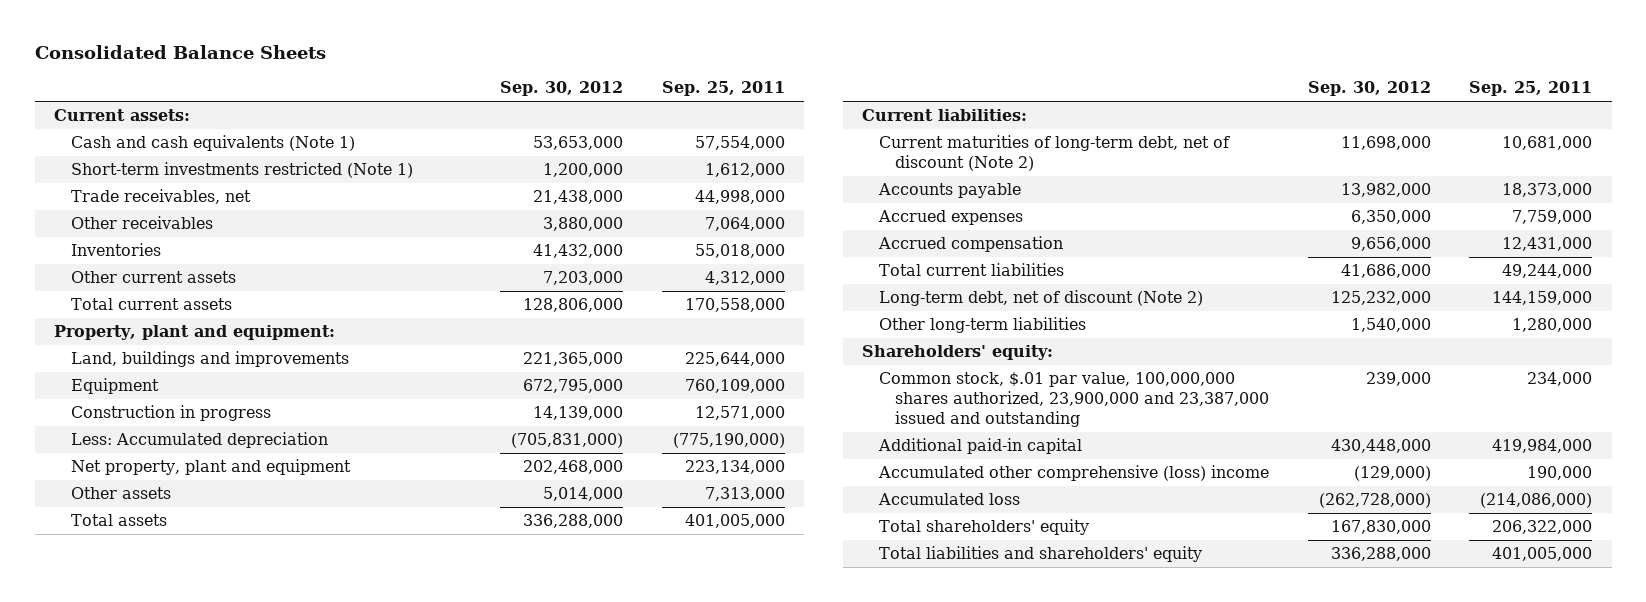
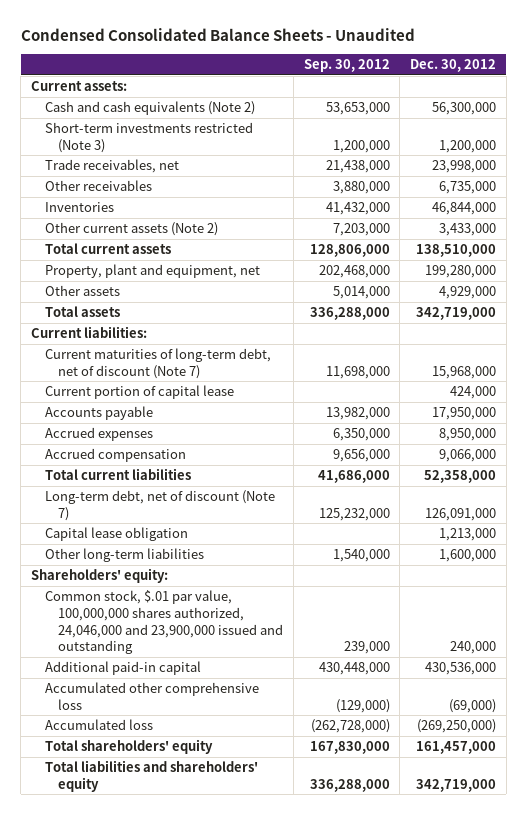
[34,44,326,59] Consolidated Balance Sheets -> [20,27,415,41] Condensed Consolidated Balance Sheets - Unaudited
[661,81,785,97] Sep. 25, 2011 -> none
none -> [410,59,497,73] Dec. 30, 2012
[70,135,355,152] Cash and cash equivalents (Note 1) -> [44,101,255,116] Cash and cash equivalents (Note 2)
[70,162,413,179] Short-term investments restricted (Note 1) -> [44,122,253,153] Short-term investments restricted (Note 3)
[70,271,236,284] Other current assets -> [44,222,218,237] Other current assets (Note 2)
[54,325,336,341] Property, plant and equipment: -> none
[70,351,349,368] Land, buildings and improvements -> none
[70,378,159,395] Equipment -> none
[70,405,271,422] Construction in progress -> none
[70,432,328,449] Less: Accumulated depreciation -> none
[70,459,351,476] Net property, plant and equipment -> [44,264,260,279] Property, plant and equipment, net
[878,135,1230,172] Current maturities of long-term debt, net of discount (Note 2) -> [44,348,271,379] Current maturities of long-term debt, net of discount (Note 7)
none -> [44,385,234,400] Current portion of capital lease
[878,290,1203,307] Long-term debt, net of discount (Note 2) -> [44,490,275,521] Long-term debt, net of discount (Note 7)
none -> [44,527,188,542] Capital lease obligation
[878,372,1270,428] Common stock, $.01 par value, 100,000,000 shares authorized, 23,900,000 and 23,387,000 issued and outstanding -> [44,590,284,655] Common stock, $.01 par value, 100,000,000 shares authorized, 24,046,000 and 23,900,000 issued and outstanding
[877,465,1269,482] Accumulated other comprehensive (loss) income -> [44,682,259,710] Accumulated other comprehensive loss

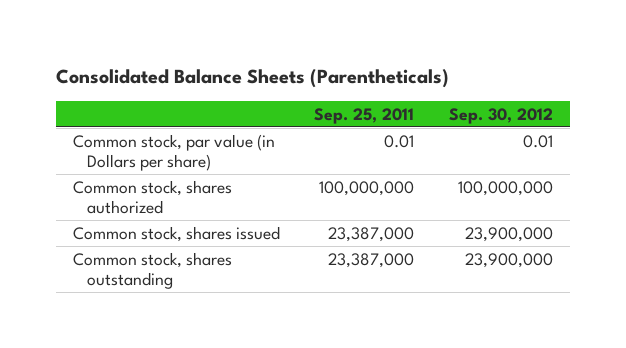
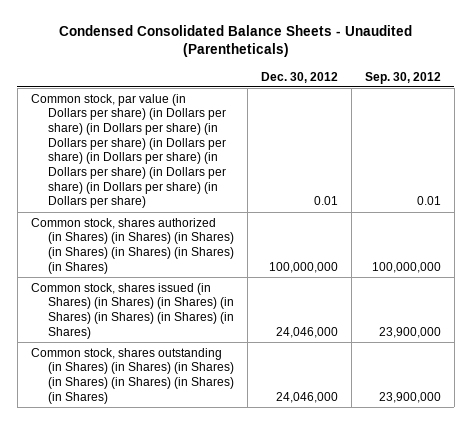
[55,69,449,89] Consolidated Balance Sheets (Parentheticals) -> [58,24,412,58] Condensed Consolidated Balance Sheets - Unaudited (Parentheticals)
[314,107,415,124] Sep. 25, 2011 -> none
none -> [260,71,338,83] Dec. 30, 2012
[72,133,275,172] Common stock, par value (in Dollars per share) -> [30,93,226,209] Common stock, par value (in Dollars per share) (in Dollars per share) (in Dollars per share) (in Dollars per share) (in Dollars per share) (in Dollars per share) (in Dollars per share) (in Dollars per share) (in Dollars per share) (in Dollars per share)
[72,179,232,215] Common stock, shares authorized -> [30,217,234,274] Common stock, shares authorized (in Shares) (in Shares) (in Shares) (in Shares) (in Shares) (in Shares) (in Shares)
[72,225,280,242] Common stock, shares issued -> [30,282,234,339] Common stock, shares issued (in Shares) (in Shares) (in Shares) (in Shares) (in Shares) (in Shares) (in Shares)
[72,251,232,290] Common stock, shares outstanding -> [30,347,234,404] Common stock, shares outstanding (in Shares) (in Shares) (in Shares) (in Shares) (in Shares) (in Shares) (in Shares)

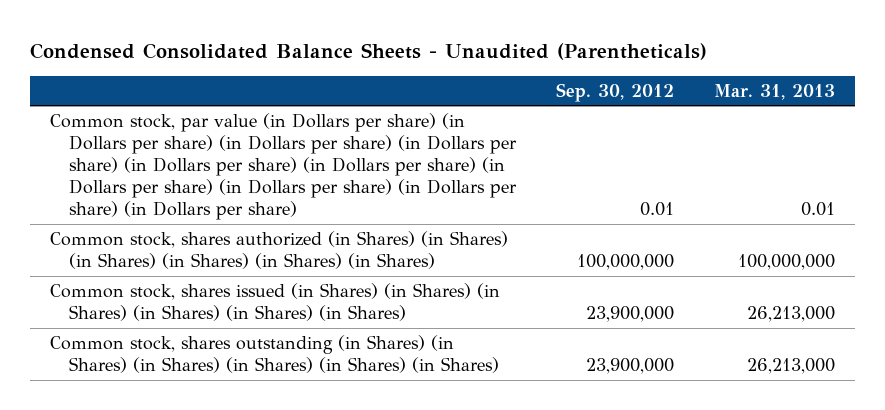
[260,71,338,83] Dec. 30, 2012 -> none
none -> [714,83,836,100] Mar. 31, 2013
[30,217,234,274] Common stock, shares authorized (in Shares) (in Shares) (in Shares) (in Shares) (in Shares) (in Shares) (in Shares) -> [49,231,508,270] Common stock, shares authorized (in Shares) (in Shares) (in Shares) (in Shares) (in Shares) (in Shares)
[30,282,234,339] Common stock, shares issued (in Shares) (in Shares) (in Shares) (in Shares) (in Shares) (in Shares) (in Shares) -> [49,283,500,322] Common stock, shares issued (in Shares) (in Shares) (in Shares) (in Shares) (in Shares) (in Shares)
[30,347,234,404] Common stock, shares outstanding (in Shares) (in Shares) (in Shares) (in Shares) (in Shares) (in Shares) (in Shares) -> [49,335,500,374] Common stock, shares outstanding (in Shares) (in Shares) (in Shares) (in Shares) (in Shares) (in Shares)

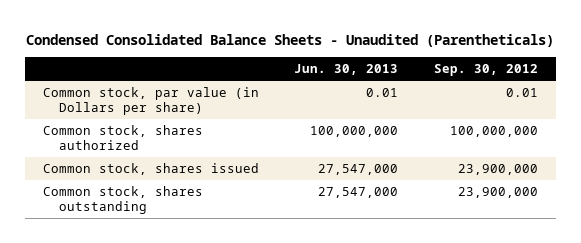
[714,83,836,100] Mar. 31, 2013 -> none
none -> [294,63,399,75] Jun. 30, 2013
[49,113,518,221] Common stock, par value (in Dollars per share) (in Dollars per share) (in Dollars per share) (in Dollars per share) (in Dollars per share) (in Dollars per share) (in Dollars per share) (in Dollars per share) (in Dollars per share) (in Dollars per share) -> [43,87,260,115] Common stock, par value (in Dollars per share)
[49,231,508,270] Common stock, shares authorized (in Shares) (in Shares) (in Shares) (in Shares) (in Shares) (in Shares) -> [43,125,204,150] Common stock, shares authorized
[49,283,500,322] Common stock, shares issued (in Shares) (in Shares) (in Shares) (in Shares) (in Shares) (in Shares) -> [43,163,260,176] Common stock, shares issued
[49,335,500,374] Common stock, shares outstanding (in Shares) (in Shares) (in Shares) (in Shares) (in Shares) (in Shares) -> [43,186,204,214] Common stock, shares outstanding

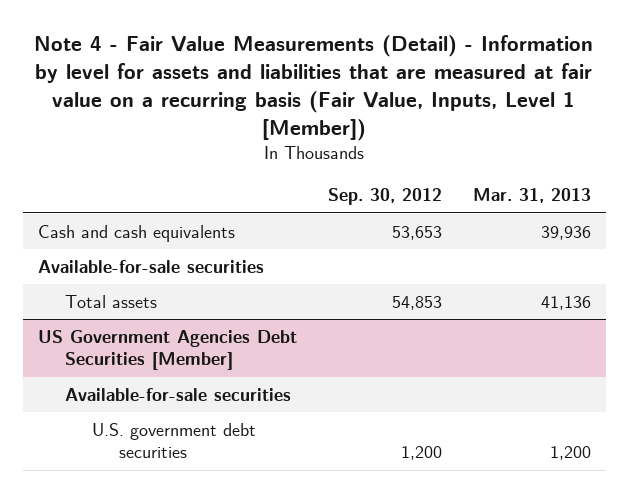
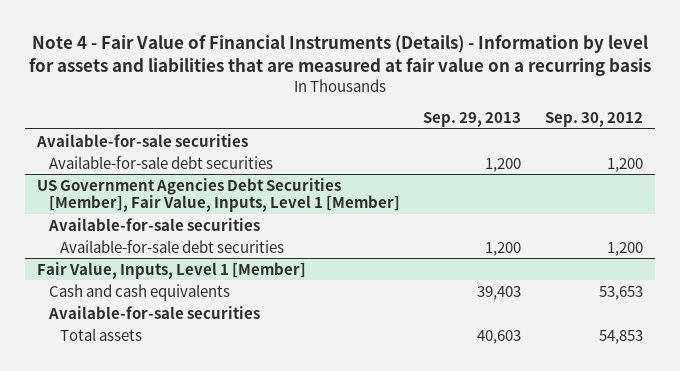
[34,34,594,141] Note 4 - Fair Value Measurements (Detail) - Information by level for assets and liabilities that are measured at fair value on a recurring basis (Fair Value, Inputs, Level 1 [Member]) -> [29,34,652,76] Note 4 - Fair Value of Financial Instruments (Details) - Information by level for assets and liabilities that are measured at fair value on a recurring basis
[472,188,591,204] Mar. 31, 2013 -> none
none -> [423,112,522,128] Sep. 29, 2013
none -> [36,133,249,147] Available-for-sale securities
none -> [48,155,273,169] Available-for-sale debt securities
none -> [37,177,400,213] US Government Agencies Debt Securities [Member], Fair Value, Inputs, Level 1 [Member]
none -> [47,217,260,231] Available-for-sale securities
none -> [59,239,284,253] Available-for-sale debt securities
none -> [37,261,307,279] Fair Value, Inputs, Level 1 [Member]
[38,330,298,371] US Government Agencies Debt Securities [Member] -> none
[65,388,292,402] Available-for-sale securities -> none
[92,423,257,459] U.S. government debt securities -> none

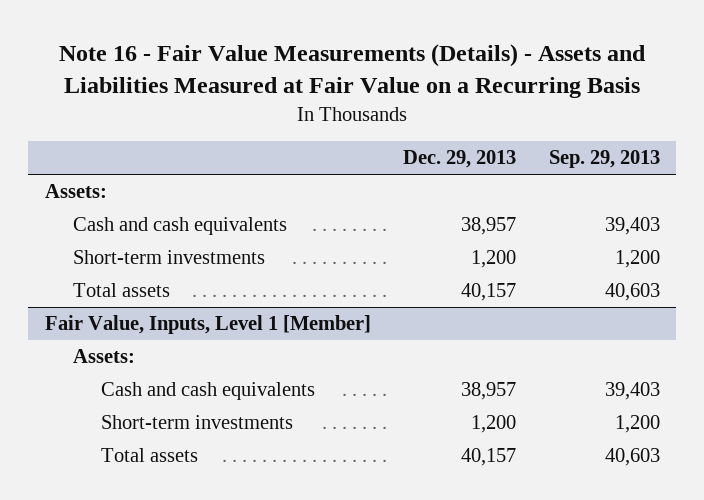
[29,34,652,76] Note 4 - Fair Value of Financial Instruments (Details) - Information by level for assets and liabilities that are measured at fair value on a recurring basis -> [59,43,647,98] Note 16 - Fair Value Measurements (Details) - Assets and Liabilities Measured at Fair Value on a Recurring Basis
[545,112,644,128] Sep. 30, 2012 -> none
none -> [403,150,517,169] Dec. 29, 2013
[36,133,249,147] Available-for-sale securities -> none
[48,155,273,169] Available-for-sale debt securities -> none
[37,177,400,213] US Government Agencies Debt Securities [Member], Fair Value, Inputs, Level 1 [Member] -> none
[47,217,260,231] Available-for-sale securities -> none
[59,239,284,253] Available-for-sale debt securities -> none
none -> [44,184,107,199] Assets:
none -> [72,217,287,236] Cash and cash equivalents
none -> [72,250,265,265] Short-term investments
none -> [72,283,170,298] Total assets
none -> [72,349,135,364] Assets:
[47,305,260,319] Available-for-sale securities -> none
none -> [100,415,293,430] Short-term investments

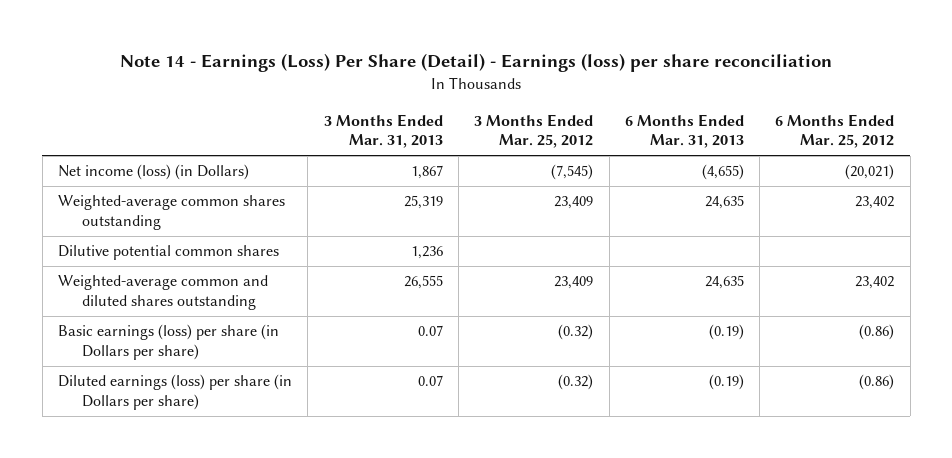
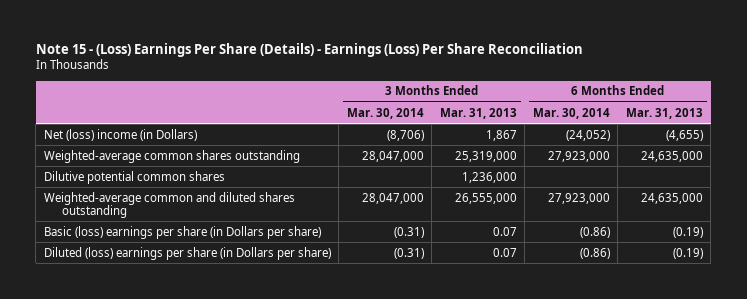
[120,53,833,73] Note 14 - Earnings (Loss) Per Share (Detail) - Earnings (loss) per share reconciliation -> [35,42,583,57] Note 15 - (Loss) Earnings Per Share (Details) - Earnings (Loss) Per Share Reconciliation
[474,113,594,149] 3 Months Ended Mar. 25, 2012 -> none
[775,113,895,149] 6 Months Ended Mar. 25, 2012 -> none
none -> [346,107,424,119] Mar. 30, 2014
none -> [532,107,610,119] Mar. 30, 2014
[57,164,249,181] Net income (loss) (in Dollars) -> [43,128,197,141] Net (loss) income (in Dollars)
[403,195,443,210] 25,319 -> [454,150,517,162] 25,319,000
[704,195,744,210] 24,635 -> [640,150,703,162] 24,635,000
[410,246,443,260] 1,236 -> [461,171,517,183] 1,236,000
[403,275,443,290] 26,555 -> [454,192,517,204] 26,555,000
[704,275,744,290] 24,635 -> [640,192,703,204] 24,635,000
[57,324,279,361] Basic earnings (loss) per share (in Dollars per share) -> [43,225,321,239] Basic (loss) earnings per share (in Dollars per share)
[57,374,292,411] Diluted earnings (loss) per share (in Dollars per share) -> [43,246,331,260] Diluted (loss) earnings per share (in Dollars per share)

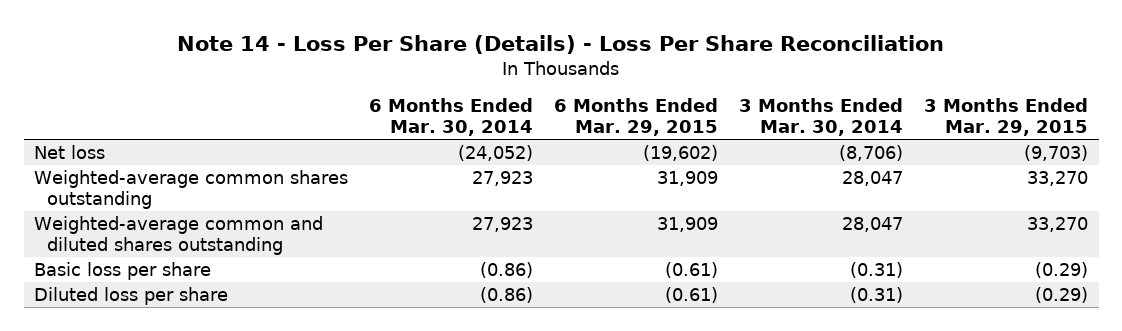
[35,42,583,57] Note 15 - (Loss) Earnings Per Share (Details) - Earnings (Loss) Per Share Reconciliation -> [177,35,945,55] Note 14 - Loss Per Share (Details) - Loss Per Share Reconciliation
[439,107,517,119] Mar. 31, 2013 -> none
[625,107,703,119] Mar. 31, 2013 -> none
none -> [554,98,719,137] 6 Months Ended Mar. 29, 2015
none -> [924,98,1089,137] 3 Months Ended Mar. 29, 2015
[43,170,225,184] Dilutive potential common shares -> none
[43,128,197,141] Net (loss) income (in Dollars) -> [34,145,106,160] Net loss
[361,150,424,162] 28,047,000 -> [842,171,904,187] 28,047
[547,150,610,162] 27,923,000 -> [472,171,534,187] 27,923
[361,192,424,204] 28,047,000 -> [842,217,904,233] 28,047
[547,192,610,204] 27,923,000 -> [472,217,534,233] 27,923
[43,225,321,239] Basic (loss) earnings per share (in Dollars per share) -> [34,262,212,281] Basic loss per share
[43,246,331,260] Diluted (loss) earnings per share (in Dollars per share) -> [34,287,229,306] Diluted loss per share

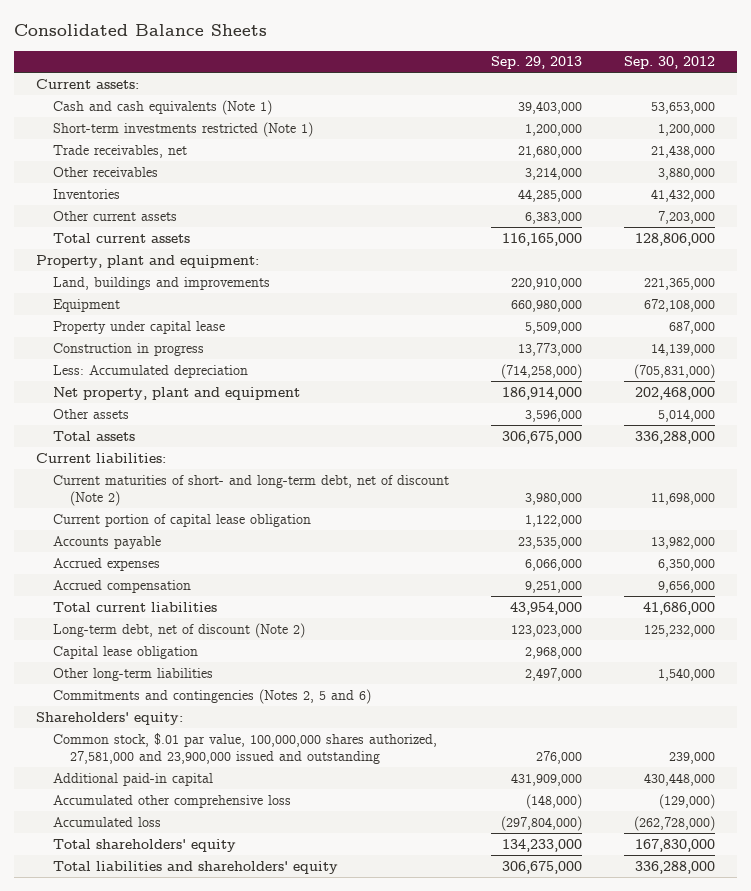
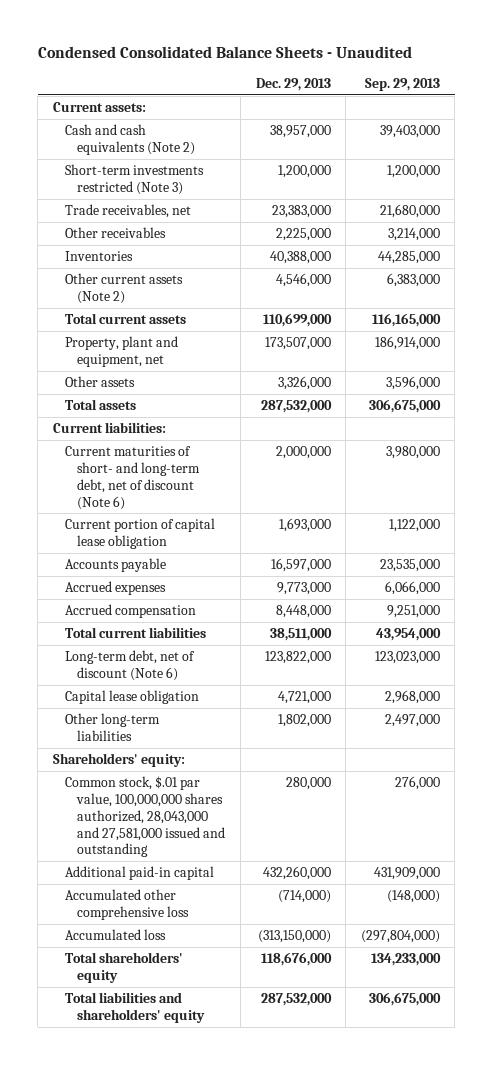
[14,24,268,37] Consolidated Balance Sheets -> [37,46,412,59] Condensed Consolidated Balance Sheets - Unaudited
[624,56,716,70] Sep. 30, 2012 -> none
none -> [255,77,331,91] Dec. 29, 2013
[52,99,272,115] Cash and cash equivalents (Note 1) -> [65,123,196,155] Cash and cash equivalents (Note 2)
[52,121,313,137] Short-term investments restricted (Note 1) -> [65,163,205,195] Short-term investments restricted (Note 3)
[52,210,177,221] Other current assets -> [65,272,184,304] Other current assets (Note 2)
[35,254,259,268] Property, plant and equipment: -> none
[52,276,270,290] Land, buildings and improvements -> none
[52,298,120,312] Equipment -> none
[52,320,225,334] Property under capital lease -> none
[52,342,204,356] Construction in progress -> none
[52,364,248,378] Less: Accumulated depreciation -> none
[52,386,300,400] Net property, plant and equipment -> [65,335,179,367] Property, plant and equipment, net
[52,474,449,507] Current maturities of short- and long-term debt, net of discount (Note 2) -> [65,445,201,510] Current maturities of short- and long-term debt, net of discount (Note 6)
[52,622,305,638] Long-term debt, net of discount (Note 2) -> [65,649,196,681] Long-term debt, net of discount (Note 6)
[52,688,371,704] Commitments and contingencies (Notes 2, 5 and 6) -> none
[52,732,437,765] Common stock, $.01 par value, 100,000,000 shares authorized, 27,581,000 and 23,900,000 issued and outstanding -> [65,775,226,858] Common stock, $.01 par value, 100,000,000 shares authorized, 28,043,000 and 27,581,000 issued and outstanding

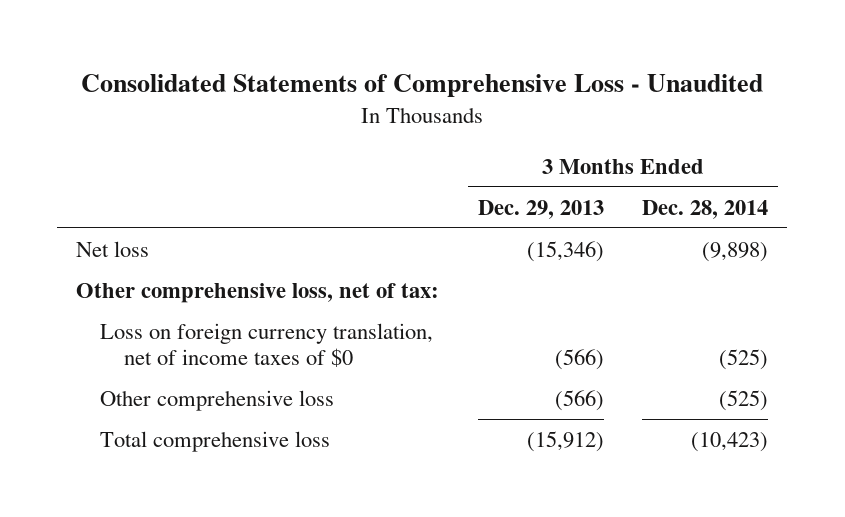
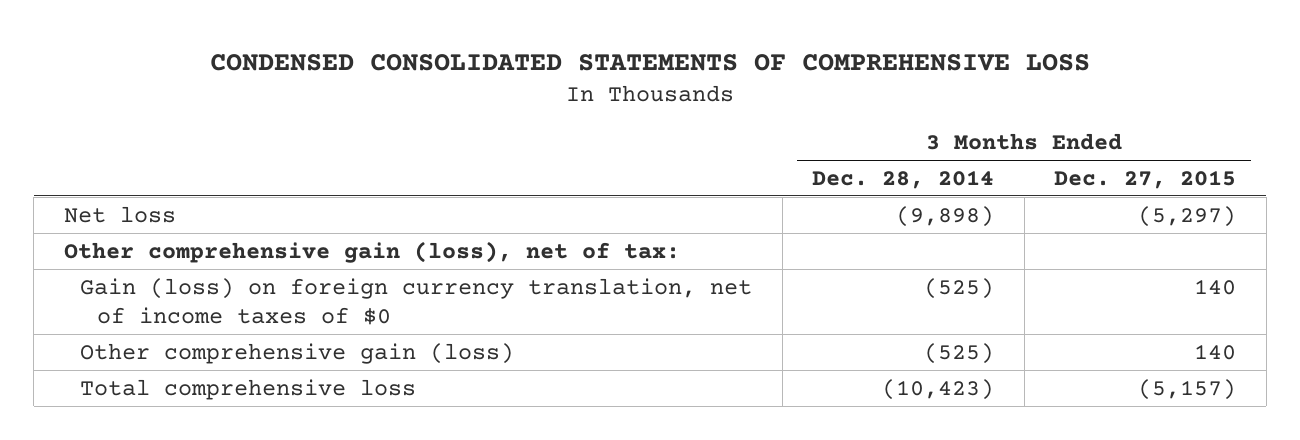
[81,74,764,98] Consolidated Statements of Comprehensive Loss - Unaudited -> [209,53,1090,71] CONDENSED CONSOLIDATED STATEMENTS OF COMPREHENSIVE LOSS
[477,199,604,219] Dec. 29, 2013 -> none
none -> [1054,169,1237,189] Dec. 27, 2015
[76,282,440,303] Other comprehensive loss, net of tax: -> [63,240,680,263] Other comprehensive gain (loss), net of tax:
[100,322,434,368] Loss on foreign currency translation, net of income taxes of $0 -> [80,277,753,325] Gain (loss) on foreign currency translation, net of income taxes of $0
[100,389,335,411] Other comprehensive loss -> [80,342,515,364] Other comprehensive gain (loss)

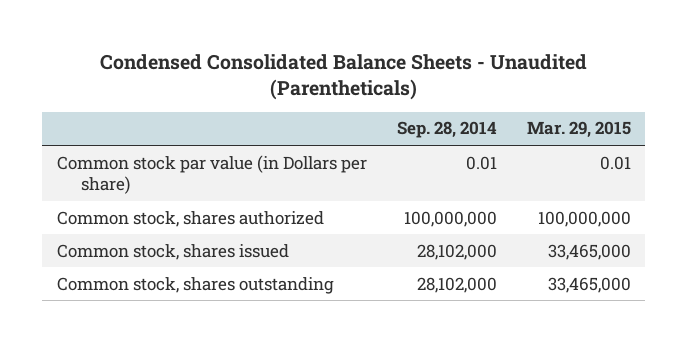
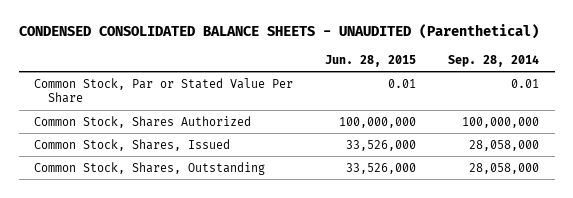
[99,53,587,100] Condensed Consolidated Balance Sheets - Unaudited (Parentheticals) -> [18,24,539,40] CONDENSED CONSOLIDATED BALANCE SHEETS - UNAUDITED (Parenthetical)
[526,121,631,139] Mar. 29, 2015 -> none
none -> [325,54,417,67] Jun. 28, 2015
[57,154,368,195] Common stock par value (in Dollars per share) -> [34,77,294,104] Common Stock, Par or Stated Value Per Share
[57,210,325,227] Common stock, shares authorized -> [34,115,252,128] Common Stock, Shares Authorized
[57,243,290,260] Common stock, shares issued -> [34,138,231,151] Common Stock, Shares, Issued
[416,243,497,260] 28,102,000 -> [468,139,539,151] 28,058,000
[57,276,335,294] Common stock, shares outstanding -> [34,161,266,175] Common Stock, Shares, Outstanding
[416,276,497,293] 28,102,000 -> [468,162,539,174] 28,058,000

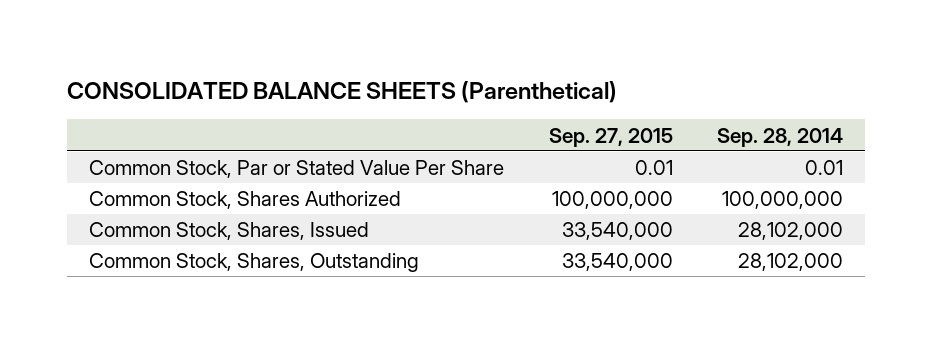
[18,24,539,40] CONDENSED CONSOLIDATED BALANCE SHEETS - UNAUDITED (Parenthetical) -> [67,80,618,103] CONSOLIDATED BALANCE SHEETS (Parenthetical)
[325,54,417,67] Jun. 28, 2015 -> none
none -> [548,127,673,147] Sep. 27, 2015
[468,139,539,151] 28,058,000 -> [738,222,844,241] 28,102,000
[468,162,539,174] 28,058,000 -> [738,253,844,272] 28,102,000

